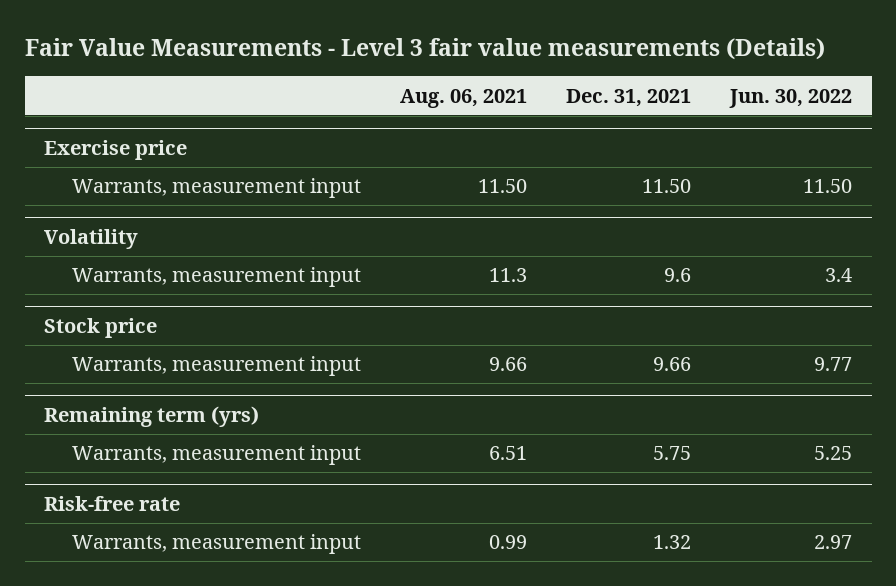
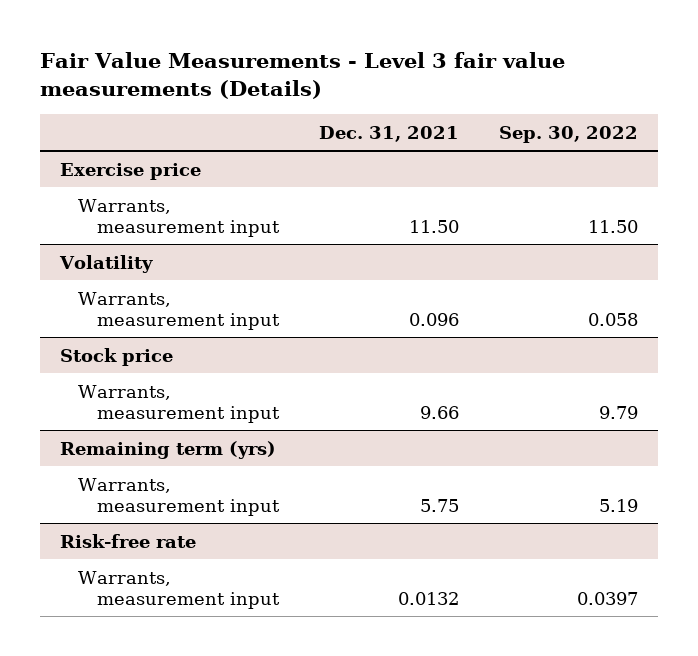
[399,88,527,108] Aug. 06, 2021 -> none
[729,88,853,108] Jun. 30, 2022 -> none
none -> [499,125,639,143] Sep. 30, 2022
[663,268,691,283] 9.6 -> [408,313,459,327] 0.096
[652,535,691,550] 1.32 -> [397,592,459,606] 0.0132

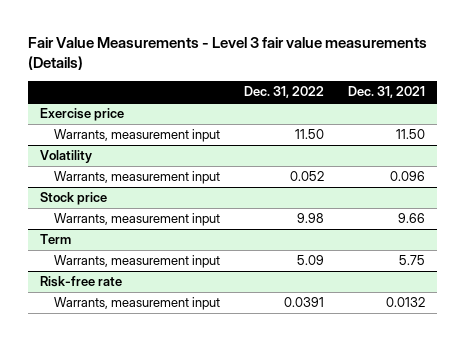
[499,125,639,143] Sep. 30, 2022 -> none
none -> [243,86,324,99] Dec. 31, 2022
[59,440,276,459] Remaining term (yrs) -> [40,234,72,245] Term

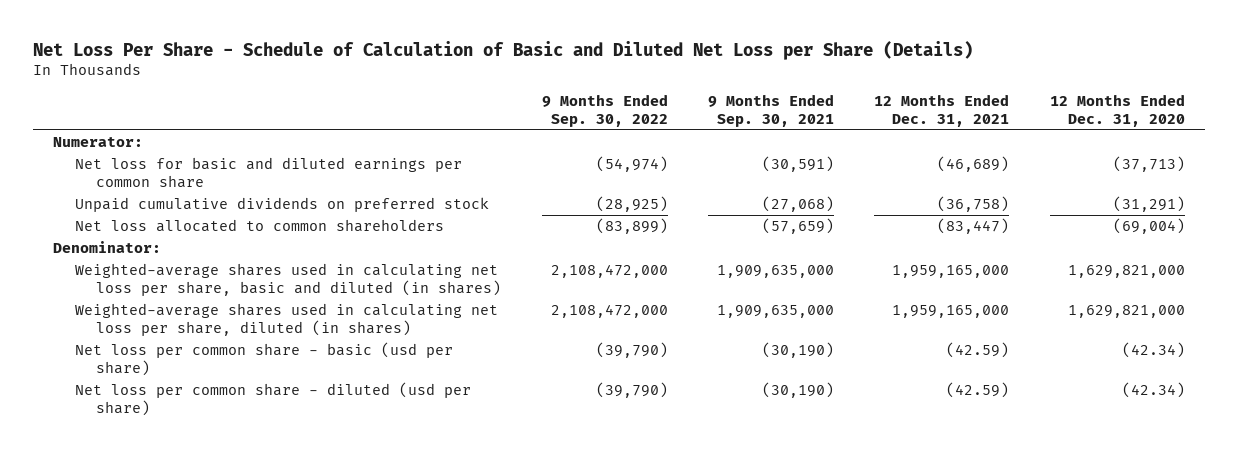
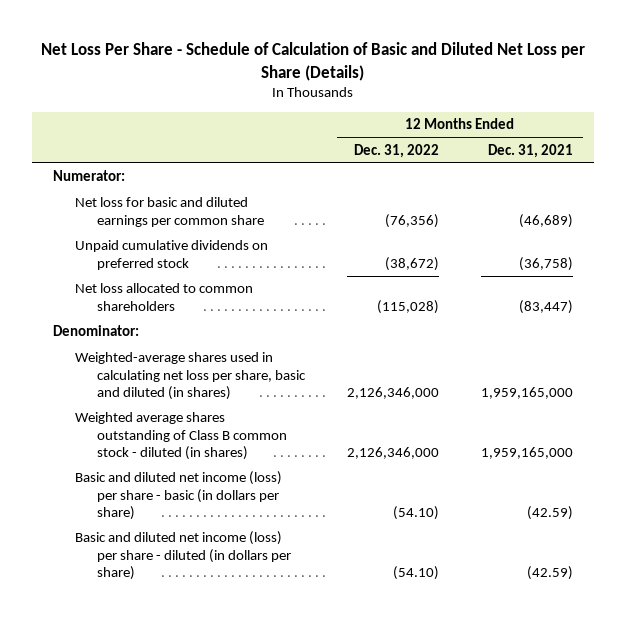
[541,94,668,127] 9 Months Ended Sep. 30, 2022 -> none
[707,94,834,127] 9 Months Ended Sep. 30, 2021 -> none
[1049,94,1185,127] 12 Months Ended Dec. 31, 2020 -> none
none -> [354,143,440,158] Dec. 31, 2022
[74,303,498,336] Weighted-average shares used in calculating net loss per share, diluted (in shares) -> [75,412,288,461] Weighted average shares outstanding of Class B common stock - diluted (in shares)
[74,342,453,376] Net loss per common share - basic (usd per share) -> [75,471,283,521] Basic and diluted net income (loss) per share - basic (in dollars per share)
[74,382,471,416] Net loss per common share - diluted (usd per share) -> [75,531,292,581] Basic and diluted net income (loss) per share - diluted (in dollars per share)

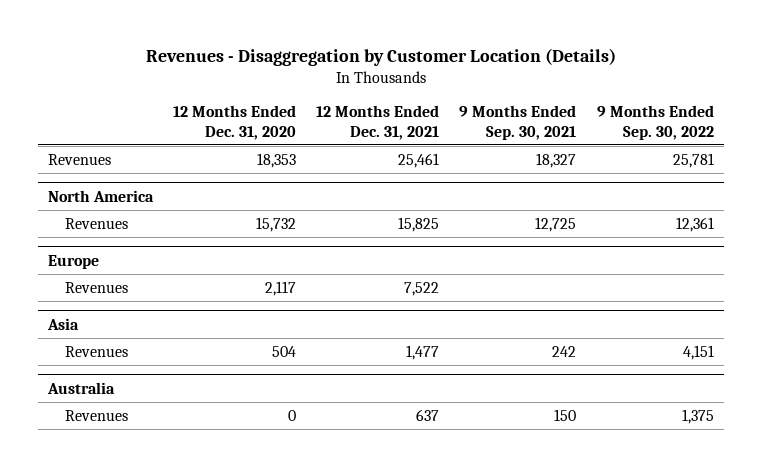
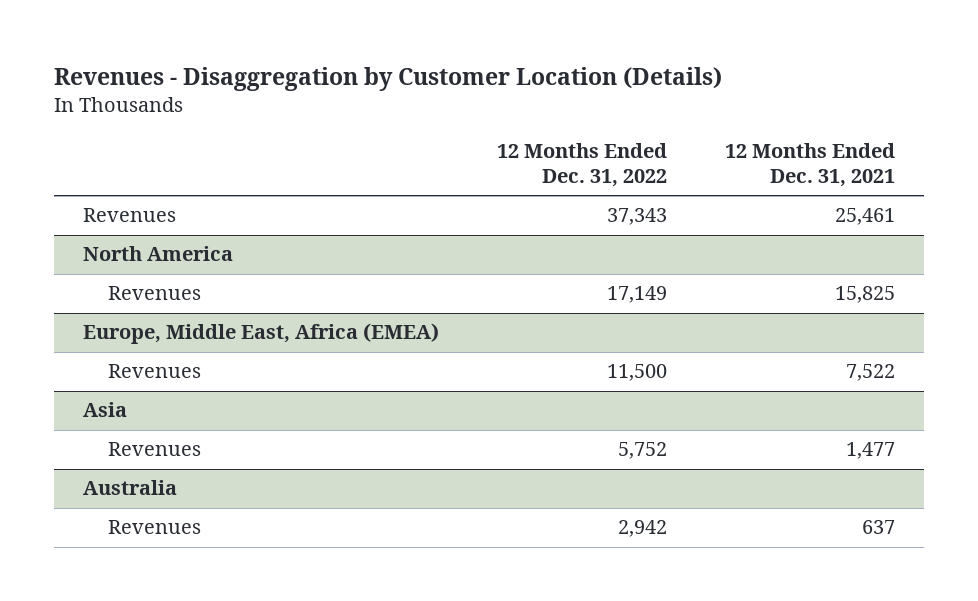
[173,104,297,140] 12 Months Ended Dec. 31, 2020 -> none
[459,104,577,140] 9 Months Ended Sep. 30, 2021 -> none
[596,104,714,140] 9 Months Ended Sep. 30, 2022 -> none
none -> [497,143,668,188] 12 Months Ended Dec. 31, 2022
[48,254,100,269] Europe -> [82,323,439,345] Europe, Middle East, Africa (EMEA)

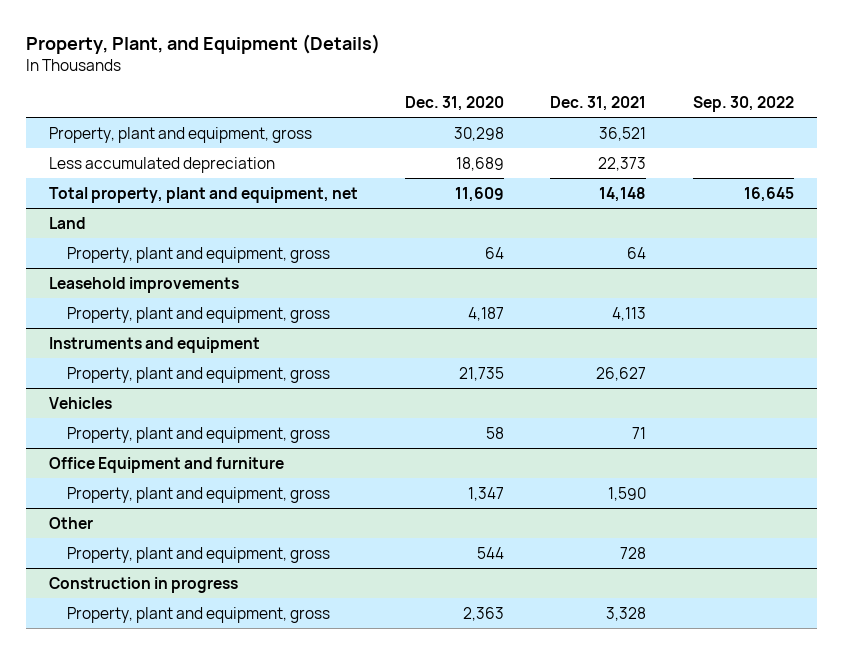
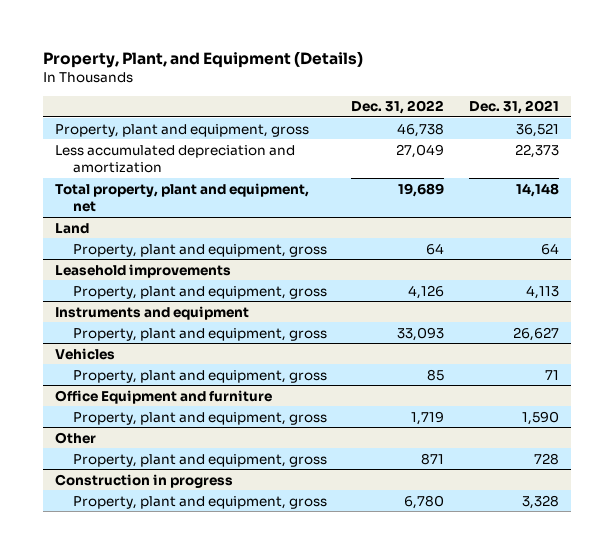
[404,95,504,111] Dec. 31, 2020 -> none
[692,95,794,112] Sep. 30, 2022 -> none
none -> [351,100,445,115] Dec. 31, 2022
[49,156,276,173] Less accumulated depreciation -> [55,144,296,173] Less accumulated depreciation and amortization

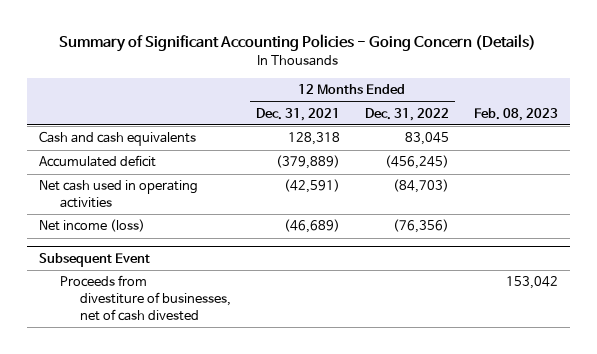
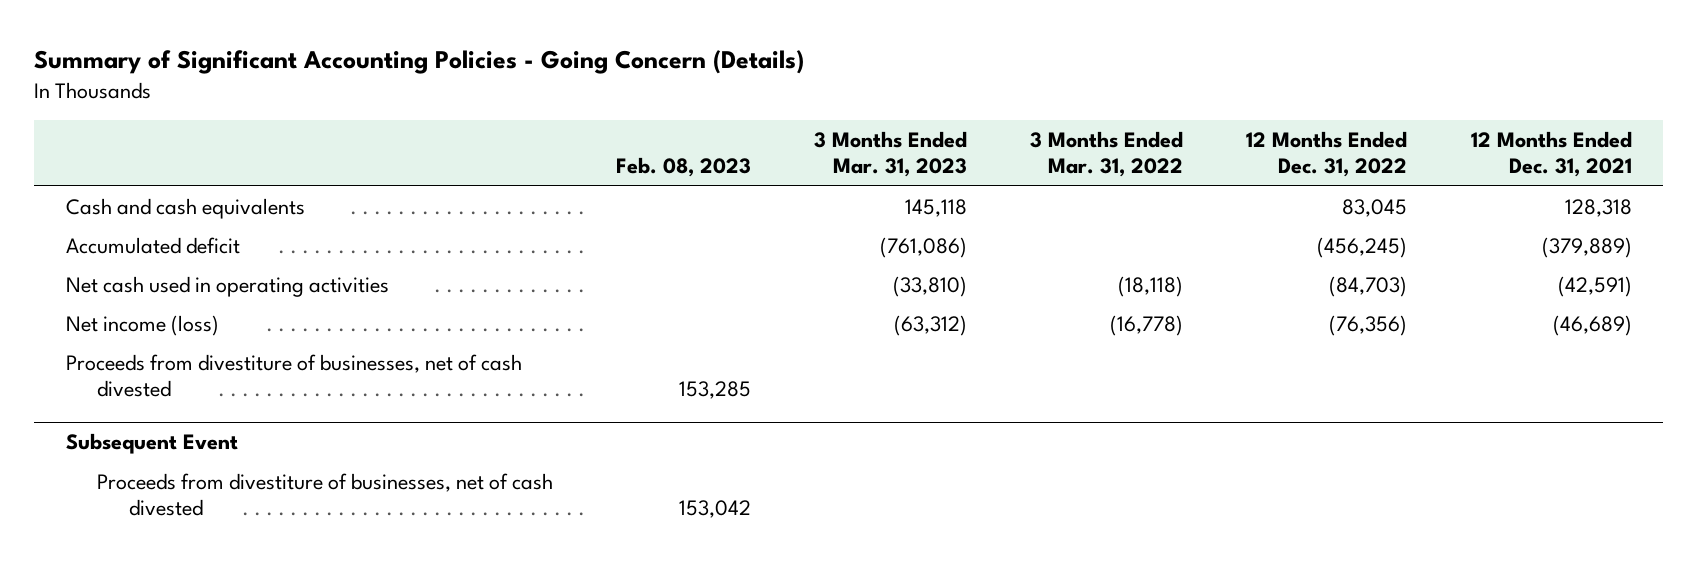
none -> [814,130,968,178] 3 Months Ended Mar. 31, 2023
none -> [1030,130,1184,178] 3 Months Ended Mar. 31, 2022
none -> [65,353,522,398] Proceeds from divestiture of businesses, net of cash divested

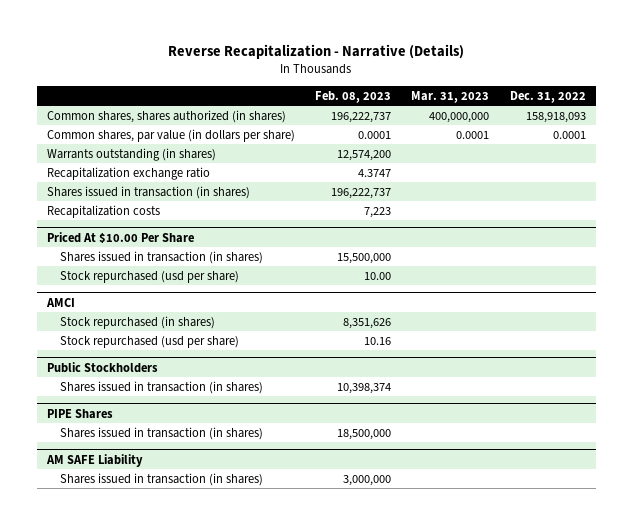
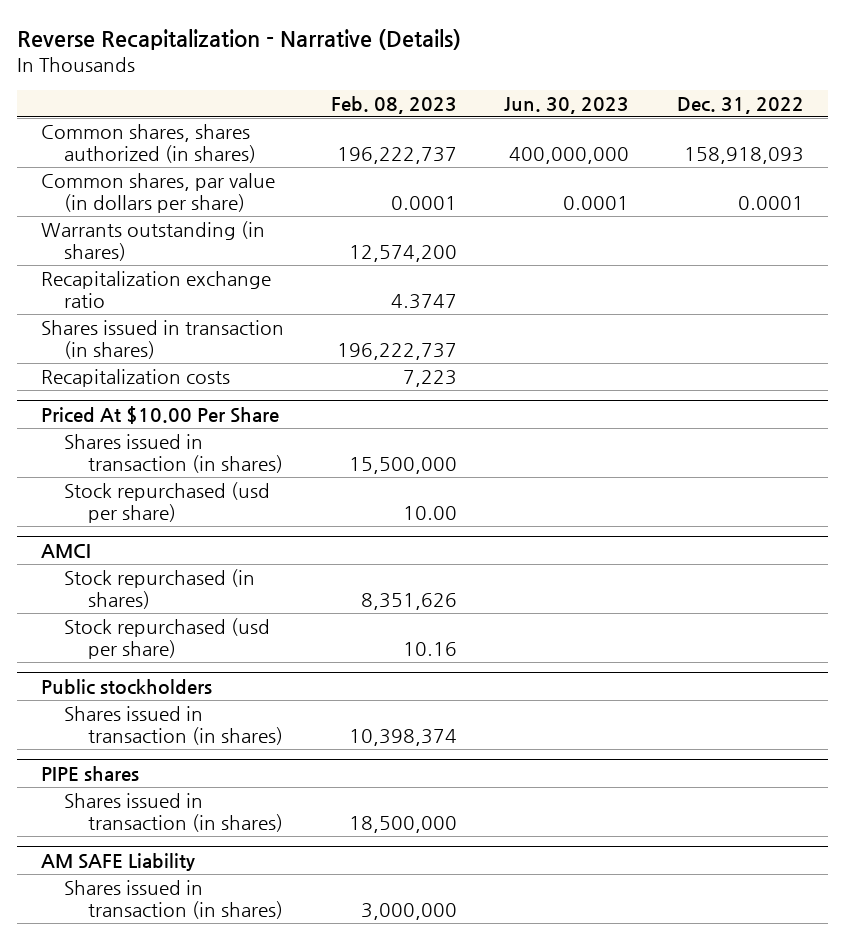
[411,90,490,103] Mar. 31, 2023 -> none
none -> [504,96,630,114] Jun. 30, 2023
[47,361,159,373] Public Stockholders -> [40,678,212,695] Public stockholders
[47,408,114,419] PIPE Shares -> [40,765,139,781] PIPE shares

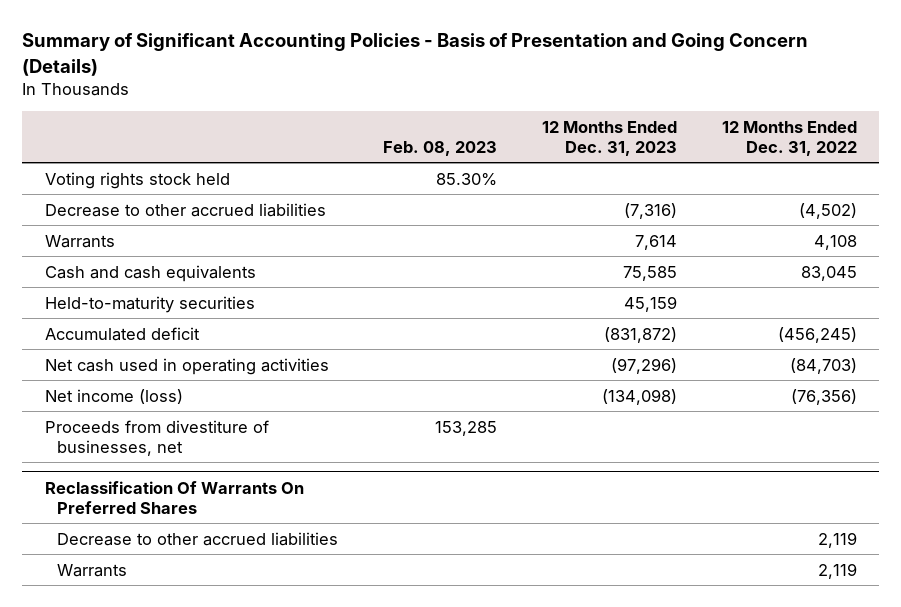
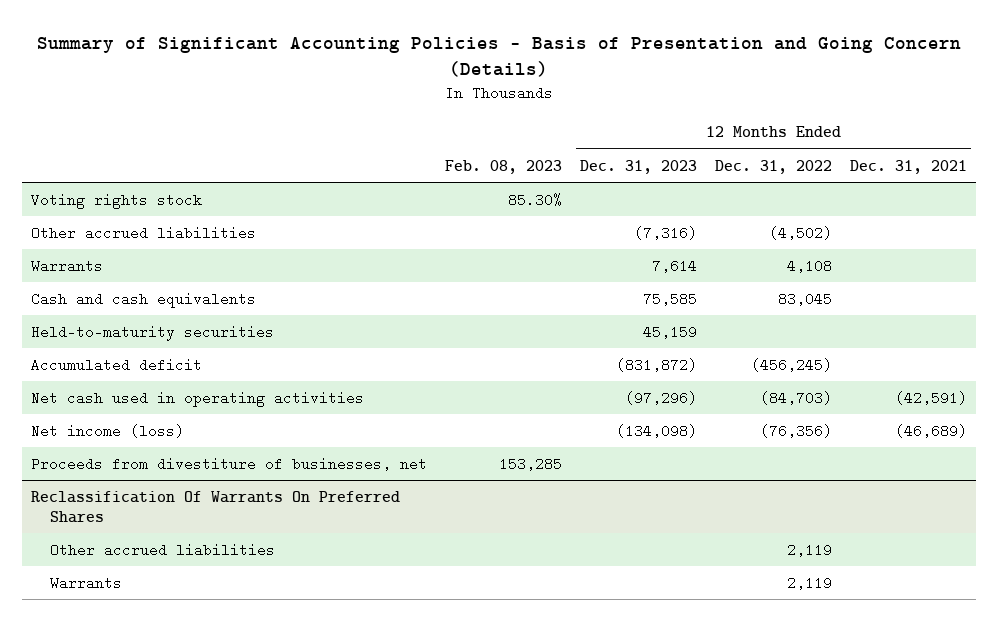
none -> [849,159,967,174] Dec. 31, 2021
[44,171,230,189] Voting rights stock held -> [31,192,203,209] Voting rights stock
[44,202,326,217] Decrease to other accrued liabilities -> [31,225,257,240] Other accrued liabilities
[56,531,338,546] Decrease to other accrued liabilities -> [49,542,275,557] Other accrued liabilities

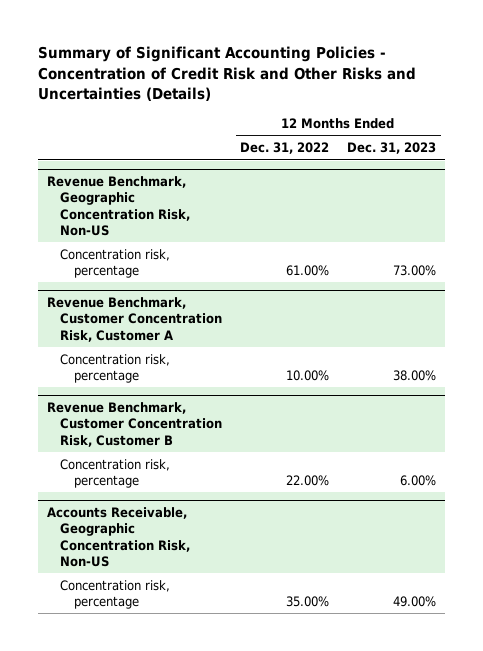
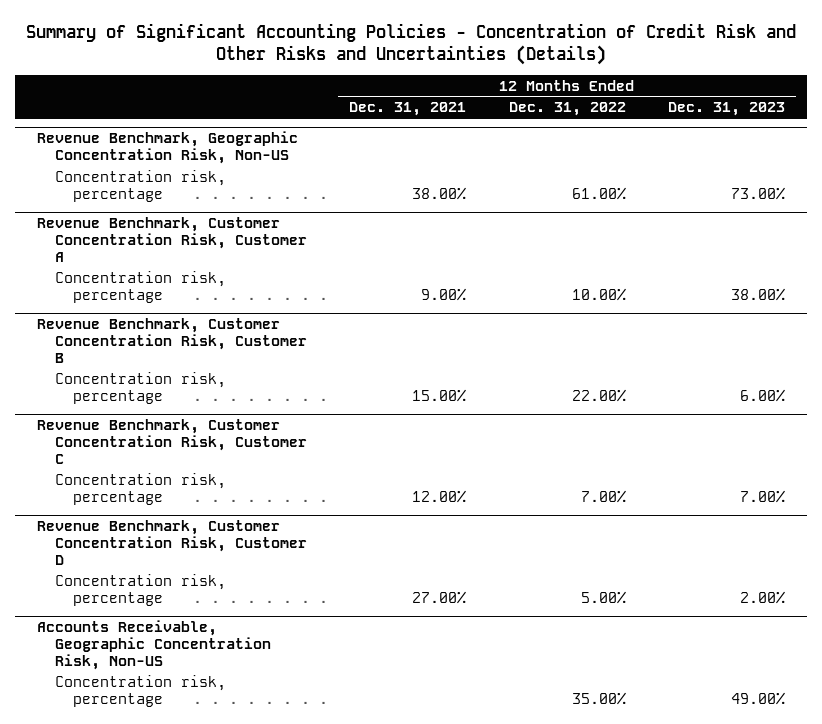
none -> [349,102,467,117] Dec. 31, 2021
none -> [36,419,307,464] Revenue Benchmark, Customer Concentration Risk, Customer C
none -> [54,472,226,505] Concentration risk, percentage
none -> [36,520,307,565] Revenue Benchmark, Customer Concentration Risk, Customer D
none -> [54,573,226,606] Concentration risk, percentage

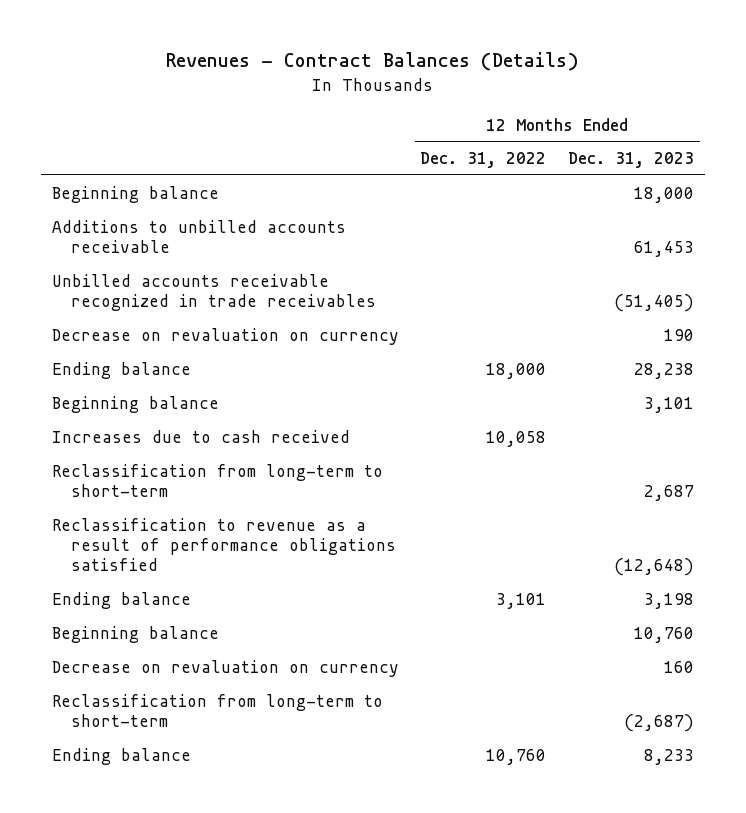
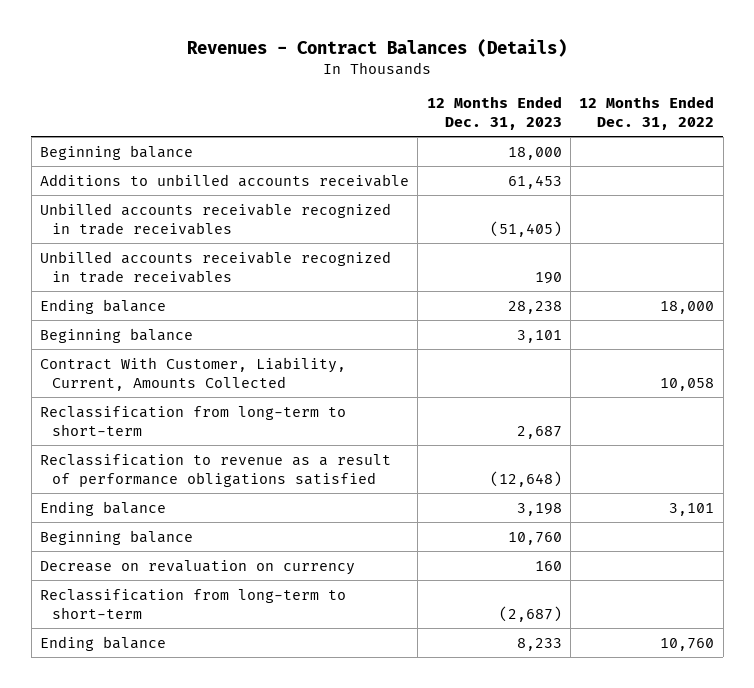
[51,327,399,345] Decrease on revaluation on currency -> [39,250,391,283] Unbilled accounts receivable recognized in trade receivables
[51,429,350,443] Increases due to cash received -> [39,356,346,391] Contract With Customer, Liability, Current, Amounts Collected

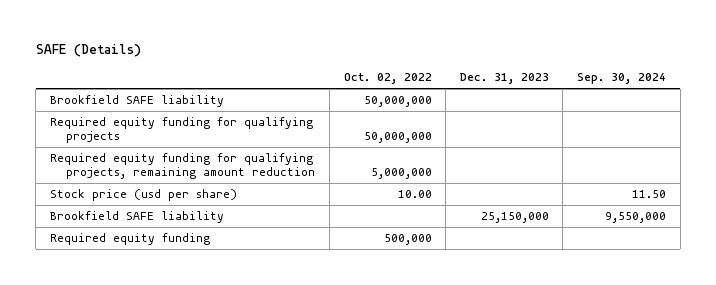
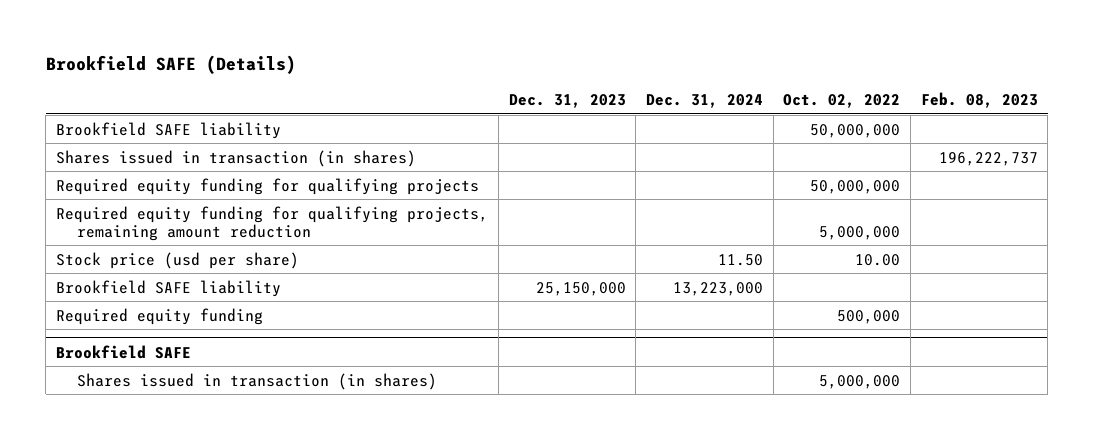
[35,44,141,58] SAFE (Details) -> [45,54,296,74] Brookfield SAFE (Details)
[577,73,667,85] Sep. 30, 2024 -> none
none -> [645,93,763,108] Dec. 31, 2024
none -> [920,91,1038,108] Feb. 08, 2023
none -> [56,149,417,167] Shares issued in transaction (in shares)
none -> [56,344,192,359] Brookfield SAFE
none -> [77,372,438,390] Shares issued in transaction (in shares)

